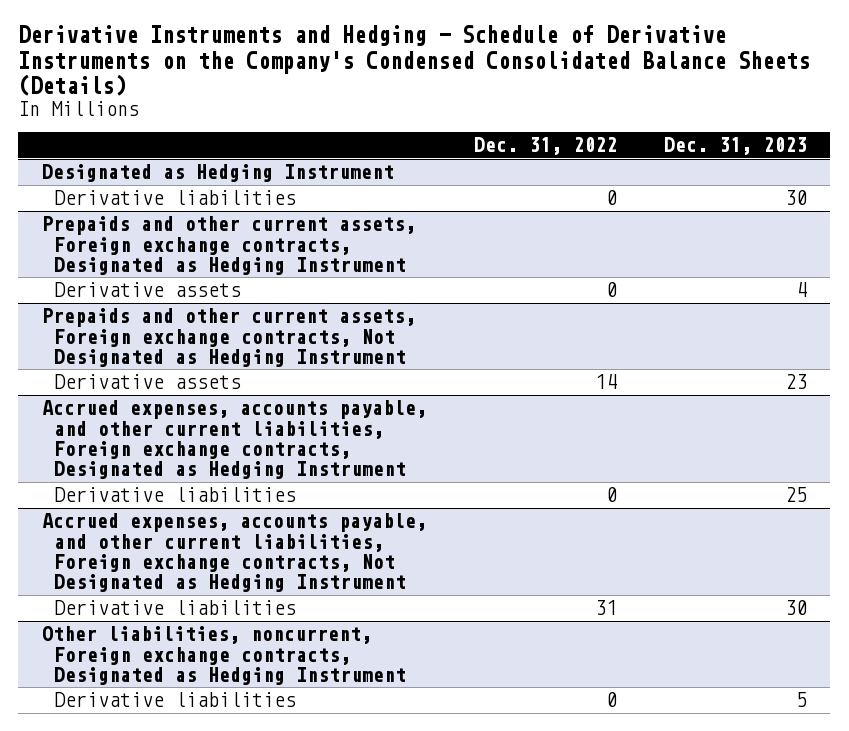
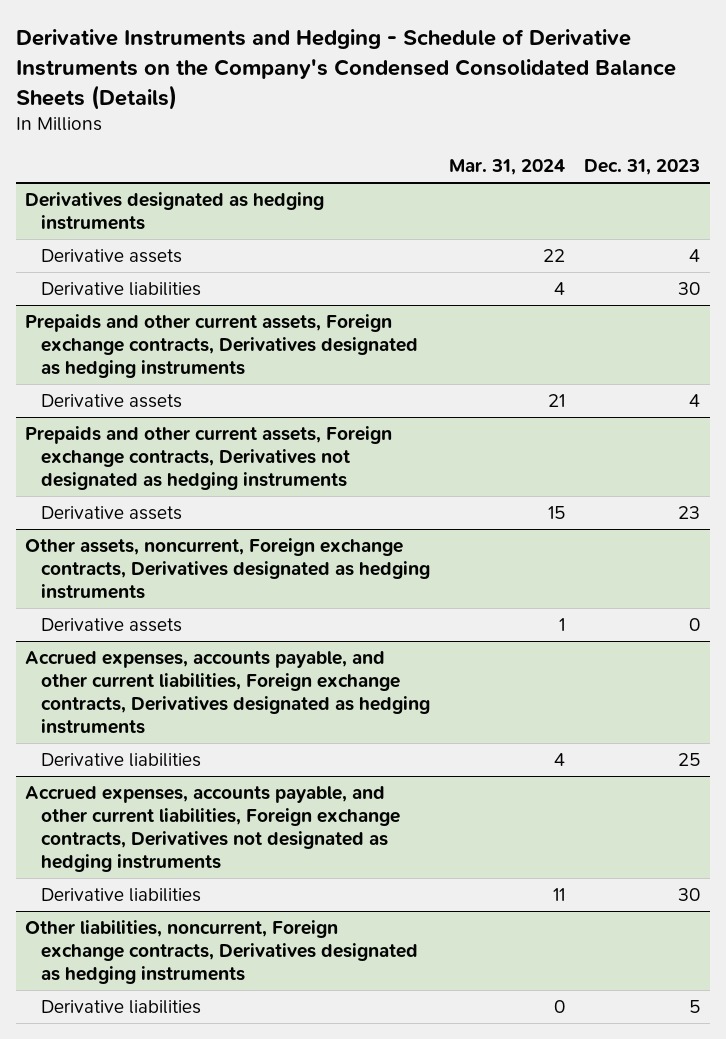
[473,137,617,156] Dec. 31, 2022 -> none
none -> [449,159,566,176] Mar. 31, 2024
[41,164,394,183] Designated as Hedging Instrument -> [25,191,325,230] Derivatives designated as hedging instruments
none -> [40,248,182,263] Derivative assets
[41,216,416,276] Prepaids and other current assets, Foreign exchange contracts, Designated as Hedging Instrument -> [25,313,418,378] Prepaids and other current assets, Foreign exchange contracts, Derivatives designated as hedging instruments
[41,308,416,368] Prepaids and other current assets, Foreign exchange contracts, Not Designated as Hedging Instrument -> [25,425,393,490] Prepaids and other current assets, Foreign exchange contracts, Derivatives not designated as hedging instruments
none -> [25,537,430,599] Other assets, noncurrent, Foreign exchange contracts, Derivatives designated as hedging instruments
none -> [40,617,182,632] Derivative assets
[41,400,427,480] Accrued expenses, accounts payable, and other current liabilities, Foreign exchange contracts, Designated as Hedging Instrument -> [25,650,430,734] Accrued expenses, accounts payable, and other current liabilities, Foreign exchange contracts, Derivatives designated as hedging instruments
[41,513,427,593] Accrued expenses, accounts payable, and other current liabilities, Foreign exchange contracts, Not Designated as Hedging Instrument -> [25,785,400,872] Accrued expenses, accounts payable, and other current liabilities, Foreign exchange contracts, Derivatives not designated as hedging instruments
[41,626,406,686] Other liabilities, noncurrent, Foreign exchange contracts, Designated as Hedging Instrument -> [25,919,418,984] Other liabilities, noncurrent, Foreign exchange contracts, Derivatives designated as hedging instruments

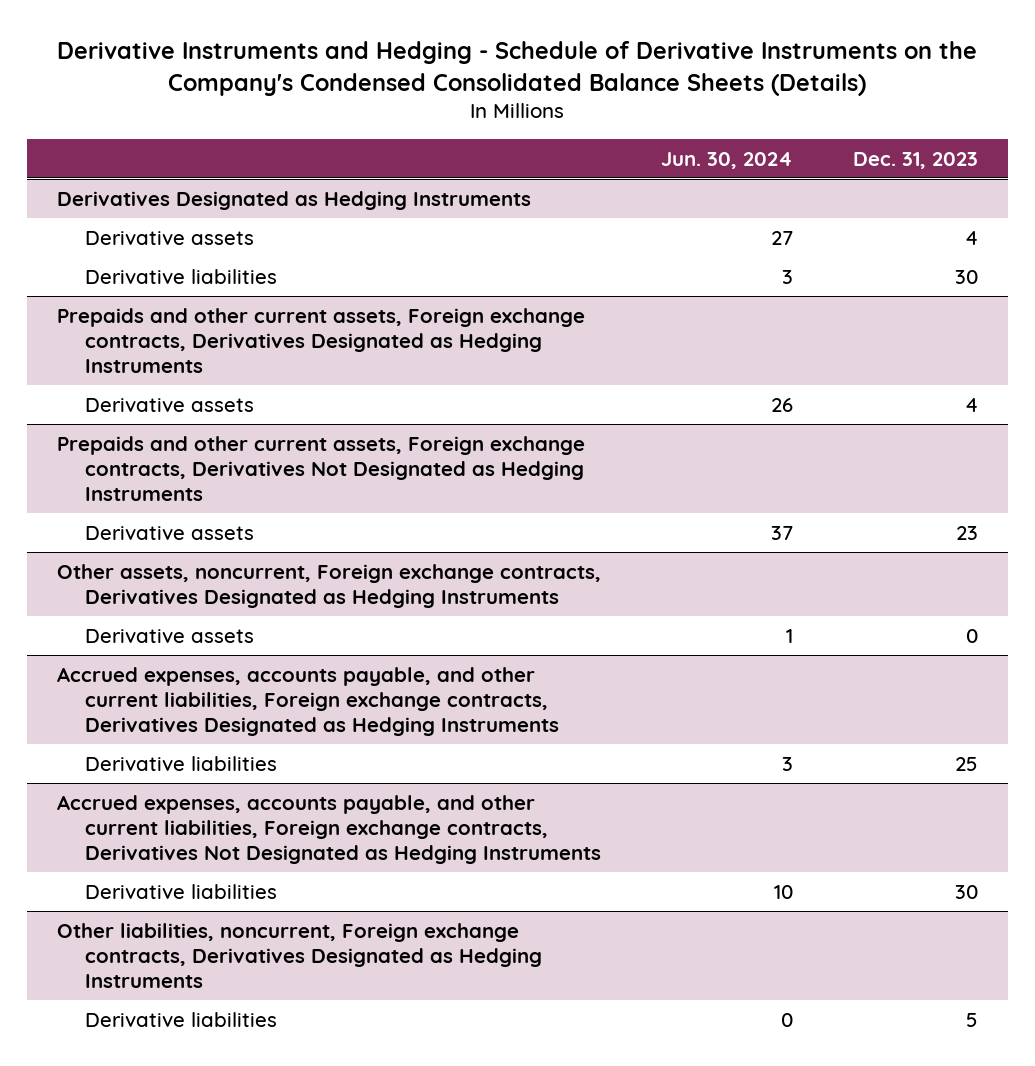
[449,159,566,176] Mar. 31, 2024 -> none
none -> [660,151,793,169] Jun. 30, 2024
[25,191,325,230] Derivatives designated as hedging instruments -> [56,190,531,210] Derivatives Designated as Hedging Instruments
[25,313,418,378] Prepaids and other current assets, Foreign exchange contracts, Derivatives designated as hedging instruments -> [56,307,585,373] Prepaids and other current assets, Foreign exchange contracts, Derivatives Designated as Hedging Instruments
[25,425,393,490] Prepaids and other current assets, Foreign exchange contracts, Derivatives not designated as hedging instruments -> [56,435,585,501] Prepaids and other current assets, Foreign exchange contracts, Derivatives Not Designated as Hedging Instruments
[25,537,430,599] Other assets, noncurrent, Foreign exchange contracts, Derivatives designated as hedging instruments -> [56,563,601,608] Other assets, noncurrent, Foreign exchange contracts, Derivatives Designated as Hedging Instruments
[25,650,430,734] Accrued expenses, accounts payable, and other current liabilities, Foreign exchange contracts, Derivatives designated as hedging instruments -> [56,666,559,736] Accrued expenses, accounts payable, and other current liabilities, Foreign exchange contracts, Derivatives Designated as Hedging Instruments
[25,785,400,872] Accrued expenses, accounts payable, and other current liabilities, Foreign exchange contracts, Derivatives not designated as hedging instruments -> [56,794,601,864] Accrued expenses, accounts payable, and other current liabilities, Foreign exchange contracts, Derivatives Not Designated as Hedging Instruments
[25,919,418,984] Other liabilities, noncurrent, Foreign exchange contracts, Derivatives designated as hedging instruments -> [56,922,542,988] Other liabilities, noncurrent, Foreign exchange contracts, Derivatives Designated as Hedging Instruments

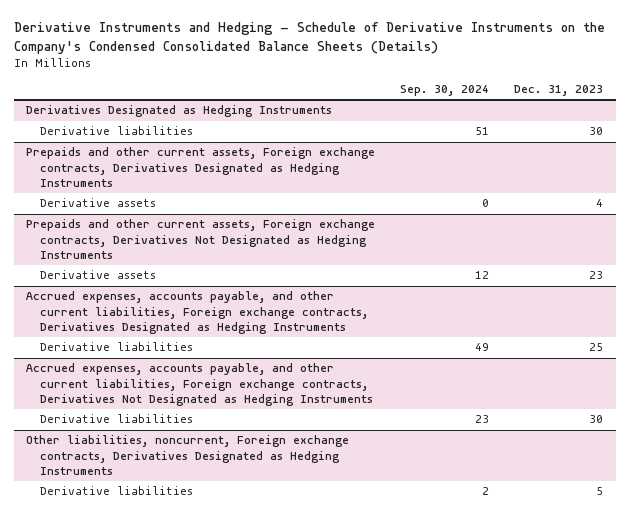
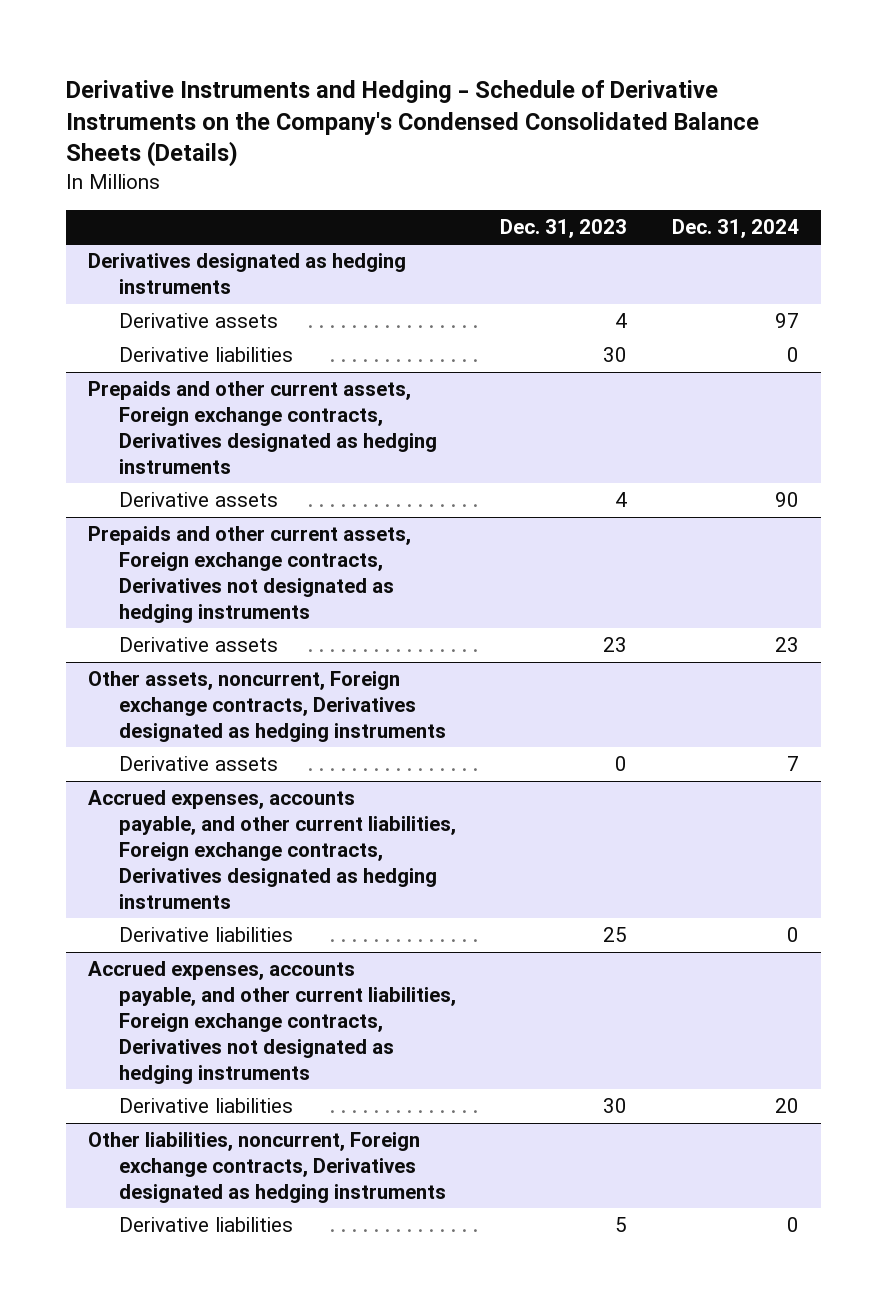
[400,85,490,97] Sep. 30, 2024 -> none
none -> [671,218,799,238] Dec. 31, 2024
[26,105,333,118] Derivatives Designated as Hedging Instruments -> [88,253,407,295] Derivatives designated as hedging instruments
none -> [119,313,279,329] Derivative assets
[26,147,376,188] Prepaids and other current assets, Foreign exchange contracts, Derivatives Designated as Hedging Instruments -> [88,381,438,474] Prepaids and other current assets, Foreign exchange contracts, Derivatives designated as hedging instruments
[26,219,376,260] Prepaids and other current assets, Foreign exchange contracts, Derivatives Not Designated as Hedging Instruments -> [88,526,412,623] Prepaids and other current assets, Foreign exchange contracts, Derivatives not designated as hedging instruments
none -> [88,671,447,742] Other assets, noncurrent, Foreign exchange contracts, Derivatives designated as hedging instruments
none -> [119,756,279,772] Derivative assets
[26,291,368,335] Accrued expenses, accounts payable, and other current liabilities, Foreign exchange contracts, Derivatives Designated as Hedging Instruments -> [88,790,457,909] Accrued expenses, accounts payable, and other current liabilities, Foreign exchange contracts, Derivatives designated as hedging instruments
[26,363,373,407] Accrued expenses, accounts payable, and other current liabilities, Foreign exchange contracts, Derivatives Not Designated as Hedging Instruments -> [88,961,457,1084] Accrued expenses, accounts payable, and other current liabilities, Foreign exchange contracts, Derivatives not designated as hedging instruments
[26,435,350,476] Other liabilities, noncurrent, Foreign exchange contracts, Derivatives Designated as Hedging Instruments -> [88,1132,447,1203] Other liabilities, noncurrent, Foreign exchange contracts, Derivatives designated as hedging instruments

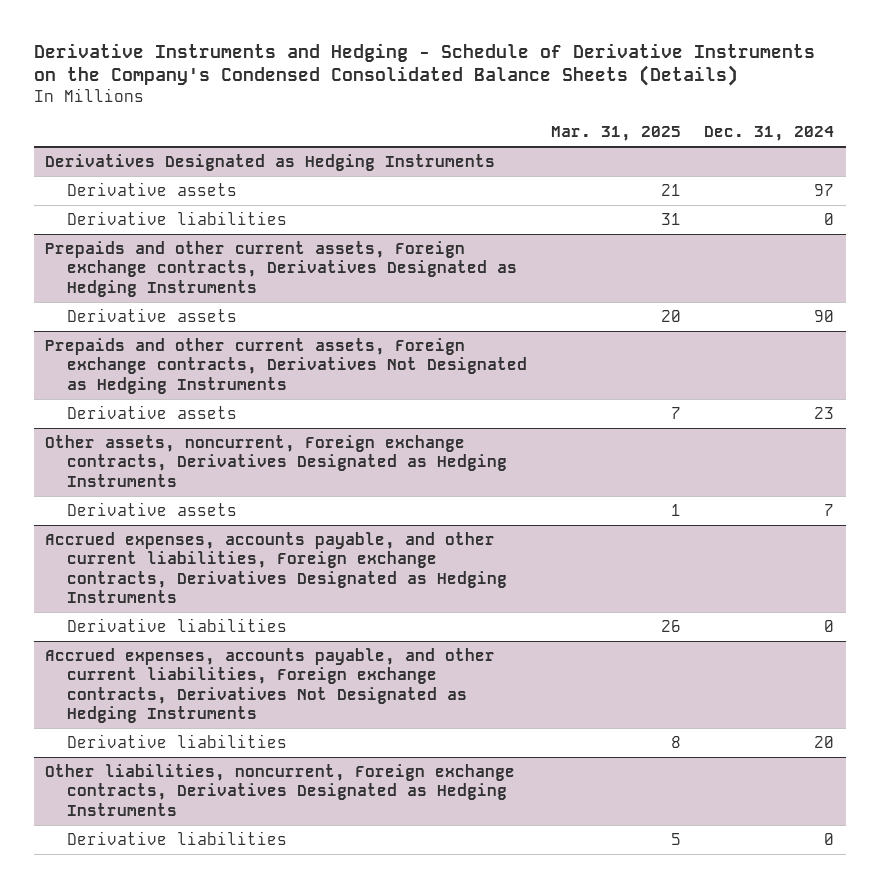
[500,218,628,238] Dec. 31, 2023 -> none
none -> [550,126,681,142] Mar. 31, 2025
[88,253,407,295] Derivatives designated as hedging instruments -> [45,153,496,171] Derivatives Designated as Hedging Instruments
[88,381,438,474] Prepaids and other current assets, Foreign exchange contracts, Derivatives designated as hedging instruments -> [45,240,518,297] Prepaids and other current assets, Foreign exchange contracts, Derivatives Designated as Hedging Instruments
[88,526,412,623] Prepaids and other current assets, Foreign exchange contracts, Derivatives not designated as hedging instruments -> [45,337,528,394] Prepaids and other current assets, Foreign exchange contracts, Derivatives Not Designated as Hedging Instruments
[88,671,447,742] Other assets, noncurrent, Foreign exchange contracts, Derivatives designated as hedging instruments -> [45,434,508,487] Other assets, noncurrent, Foreign exchange contracts, Derivatives Designated as Hedging Instruments
[88,790,457,909] Accrued expenses, accounts payable, and other current liabilities, Foreign exchange contracts, Derivatives designated as hedging instruments -> [45,531,508,604] Accrued expenses, accounts payable, and other current liabilities, Foreign exchange contracts, Derivatives Designated as Hedging Instruments
[88,961,457,1084] Accrued expenses, accounts payable, and other current liabilities, Foreign exchange contracts, Derivatives not designated as hedging instruments -> [45,647,496,724] Accrued expenses, accounts payable, and other current liabilities, Foreign exchange contracts, Derivatives Not Designated as Hedging Instruments
[88,1132,447,1203] Other liabilities, noncurrent, Foreign exchange contracts, Derivatives designated as hedging instruments -> [45,763,516,816] Other liabilities, noncurrent, Foreign exchange contracts, Derivatives Designated as Hedging Instruments

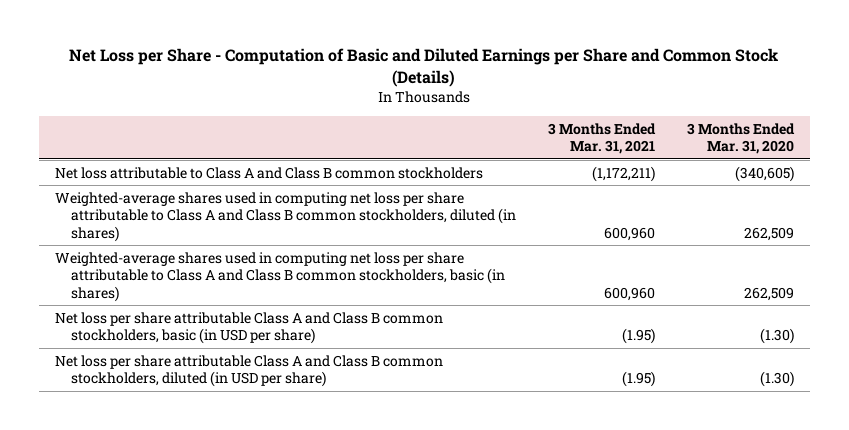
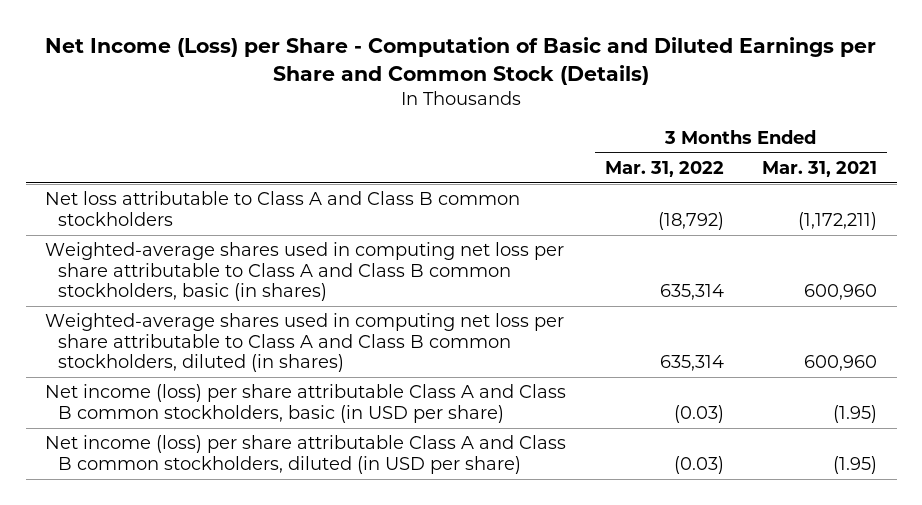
[69,48,779,87] Net Loss per Share - Computation of Basic and Diluted Earnings per Share and Common Stock (Details) -> [45,37,877,85] Net Income (Loss) per Share - Computation of Basic and Diluted Earnings per Share and Common Stock (Details)
[686,122,795,155] 3 Months Ended Mar. 31, 2020 -> none
none -> [604,161,724,178] Mar. 31, 2022
[55,191,517,242] Weighted-average shares used in computing net loss per share attributable to Class A and Class B common stockholders, diluted (in shares) -> [44,313,564,373] Weighted-average shares used in computing net loss per share attributable to Class A and Class B common stockholders, diluted (in shares)
[55,311,444,345] Net loss per share attributable Class A and Class B common stockholders, basic (in USD per share) -> [44,384,566,423] Net income (loss) per share attributable Class A and Class B common stockholders, basic (in USD per share)
[55,354,444,388] Net loss per share attributable Class A and Class B common stockholders, diluted (in USD per share) -> [44,435,566,474] Net income (loss) per share attributable Class A and Class B common stockholders, diluted (in USD per share)

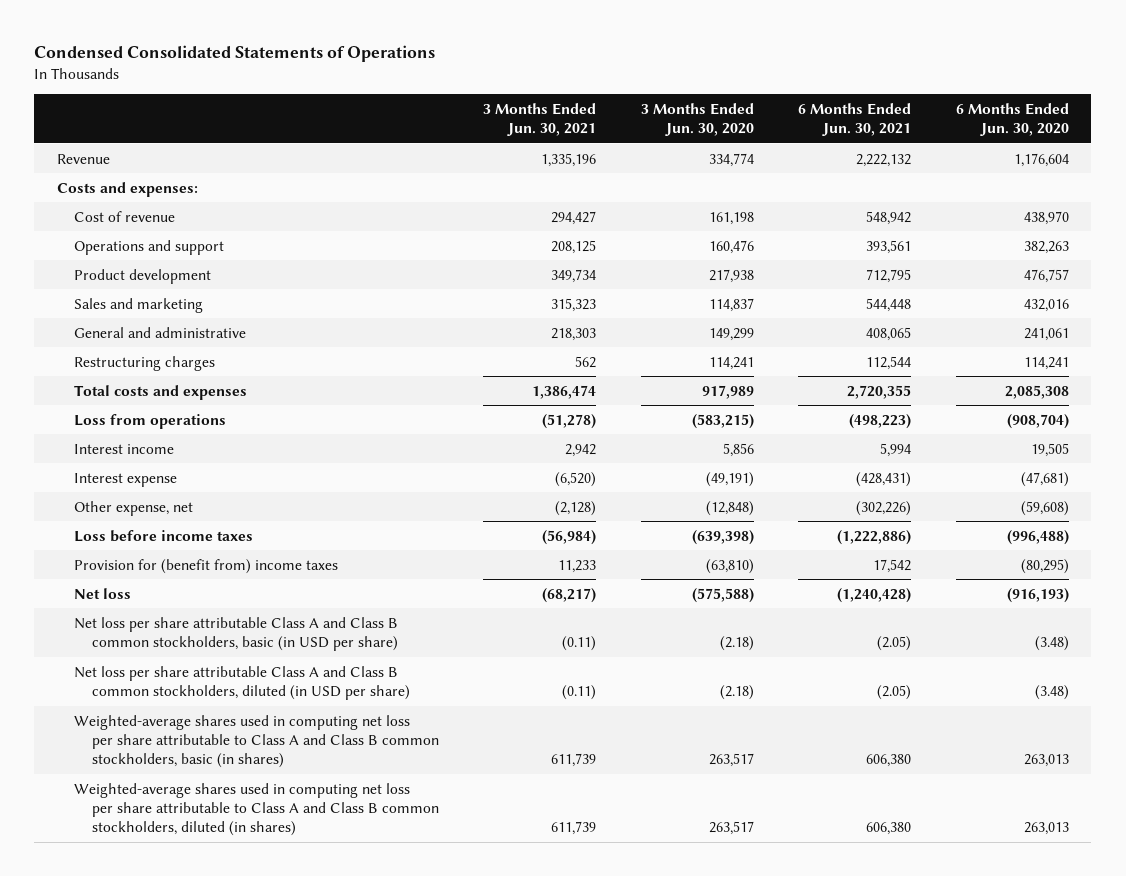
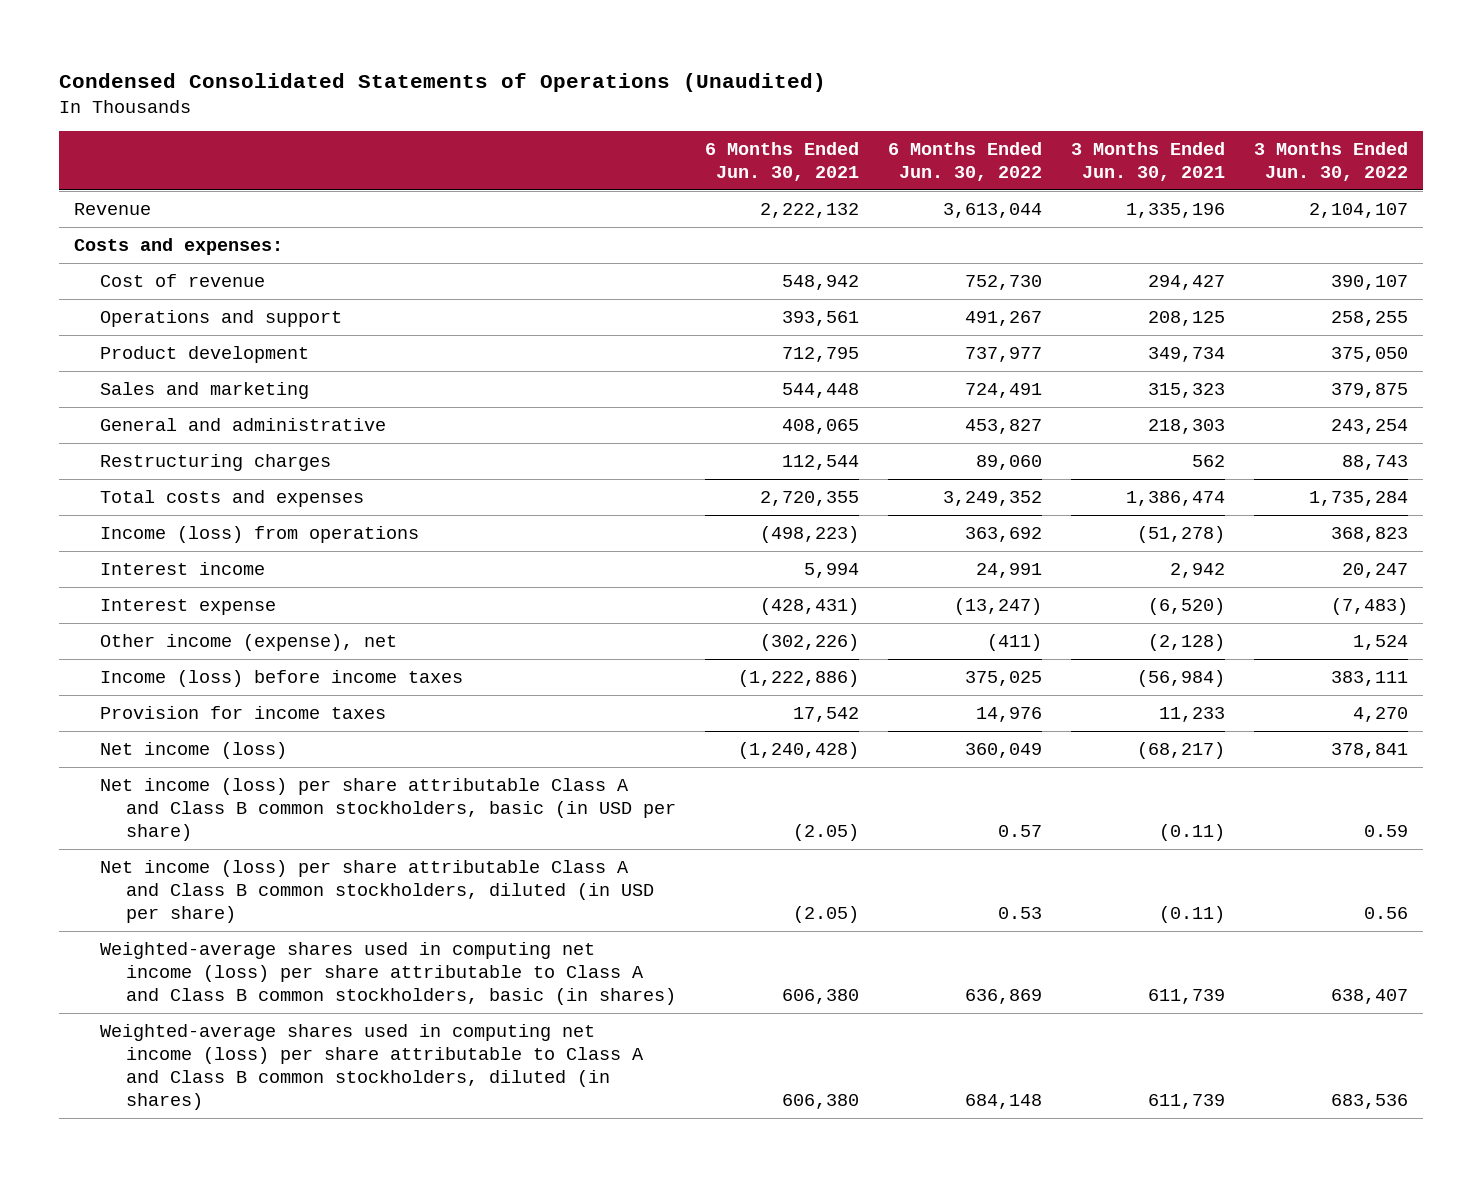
[34,45,436,63] Condensed Consolidated Statements of Operations -> [59,72,827,92] Condensed Consolidated Statements of Operations (Unaudited)
[640,102,754,137] 3 Months Ended Jun. 30, 2020 -> none
[955,102,1069,137] 6 Months Ended Jun. 30, 2020 -> none
none -> [888,142,1043,182] 6 Months Ended Jun. 30, 2022
none -> [1254,142,1409,182] 3 Months Ended Jun. 30, 2022
[74,413,227,429] Loss from operations -> [100,526,420,544] Income (loss) from operations
[74,500,194,516] Other expense, net -> [100,634,398,652] Other income (expense), net
[74,529,254,542] Loss before income taxes -> [100,670,464,688] Income (loss) before income taxes
[74,558,339,574] Provision for (benefit from) income taxes -> [100,706,387,720] Provision for income taxes
[74,587,132,599] Net loss -> [100,742,288,760] Net income (loss)
[74,616,399,651] Net loss per share attributable Class A and Class B common stockholders, basic (in USD per share) -> [100,778,677,841] Net income (loss) per share attributable Class A and Class B common stockholders, basic (in USD per share)
[74,665,410,700] Net loss per share attributable Class A and Class B common stockholders, diluted (in USD per share) -> [100,860,655,923] Net income (loss) per share attributable Class A and Class B common stockholders, diluted (in USD per share)
[74,714,439,769] Weighted-average shares used in computing net loss per share attributable to Class A and Class B common stockholders, basic (in shares) -> [100,942,677,1005] Weighted-average shares used in computing net income (loss) per share attributable to Class A and Class B common stockholders, basic (in shares)
[74,782,439,837] Weighted-average shares used in computing net loss per share attributable to Class A and Class B common stockholders, diluted (in shares) -> [100,1024,645,1110] Weighted-average shares used in computing net income (loss) per share attributable to Class A and Class B common stockholders, diluted (in shares)

